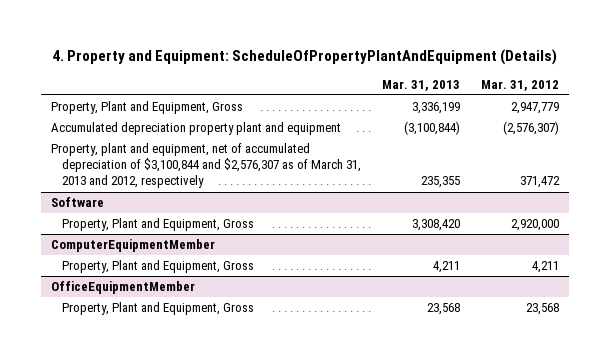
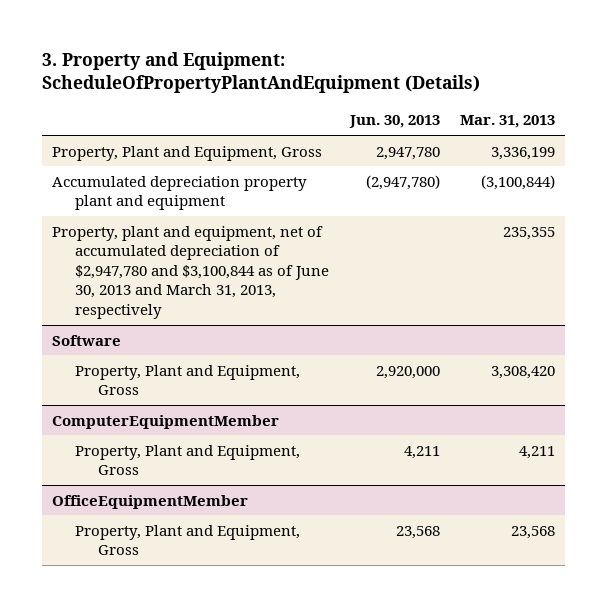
[51,48,557,65] 4. Property and Equipment: ScheduleOfPropertyPlantAndEquipment (Details) -> [42,51,481,94] 3. Property and Equipment: ScheduleOfPropertyPlantAndEquipment (Details)
[480,79,559,91] Mar. 31, 2012 -> none
none -> [348,115,440,129] Jun. 30, 2013
[51,143,361,189] Property, plant and equipment, net of accumulated depreciation of $3,100,844 and $2,576,307 as of March 31, 2013 and 2012, respectively -> [52,225,330,319] Property, plant and equipment, net of accumulated depreciation of $2,947,780 and $3,100,844 as of June 30, 2013 and March 31, 2013, respectively

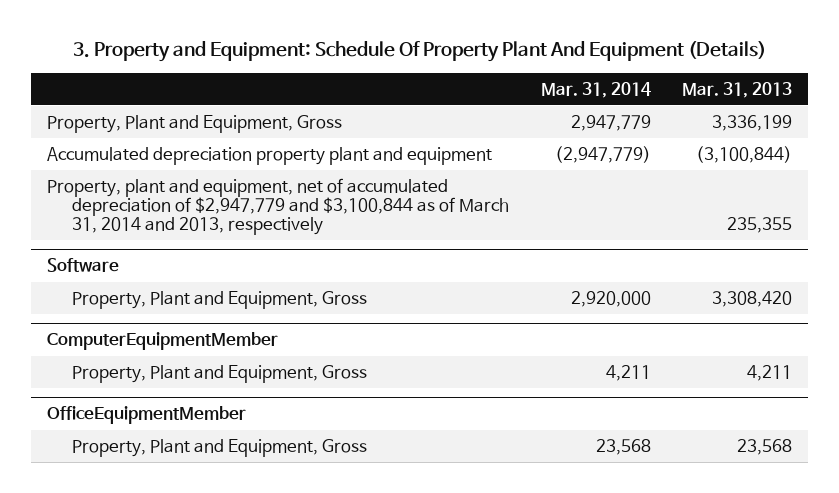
[42,51,481,94] 3. Property and Equipment: ScheduleOfPropertyPlantAndEquipment (Details) -> [73,41,767,63] 3. Property and Equipment: Schedule Of Property Plant And Equipment (Details)
[348,115,440,129] Jun. 30, 2013 -> none
none -> [540,81,651,98] Mar. 31, 2014
[52,225,330,319] Property, plant and equipment, net of accumulated depreciation of $2,947,780 and $3,100,844 as of June 30, 2013 and March 31, 2013, respectively -> [46,177,510,236] Property, plant and equipment, net of accumulated depreciation of $2,947,779 and $3,100,844 as of March 31, 2014 and 2013, respectively

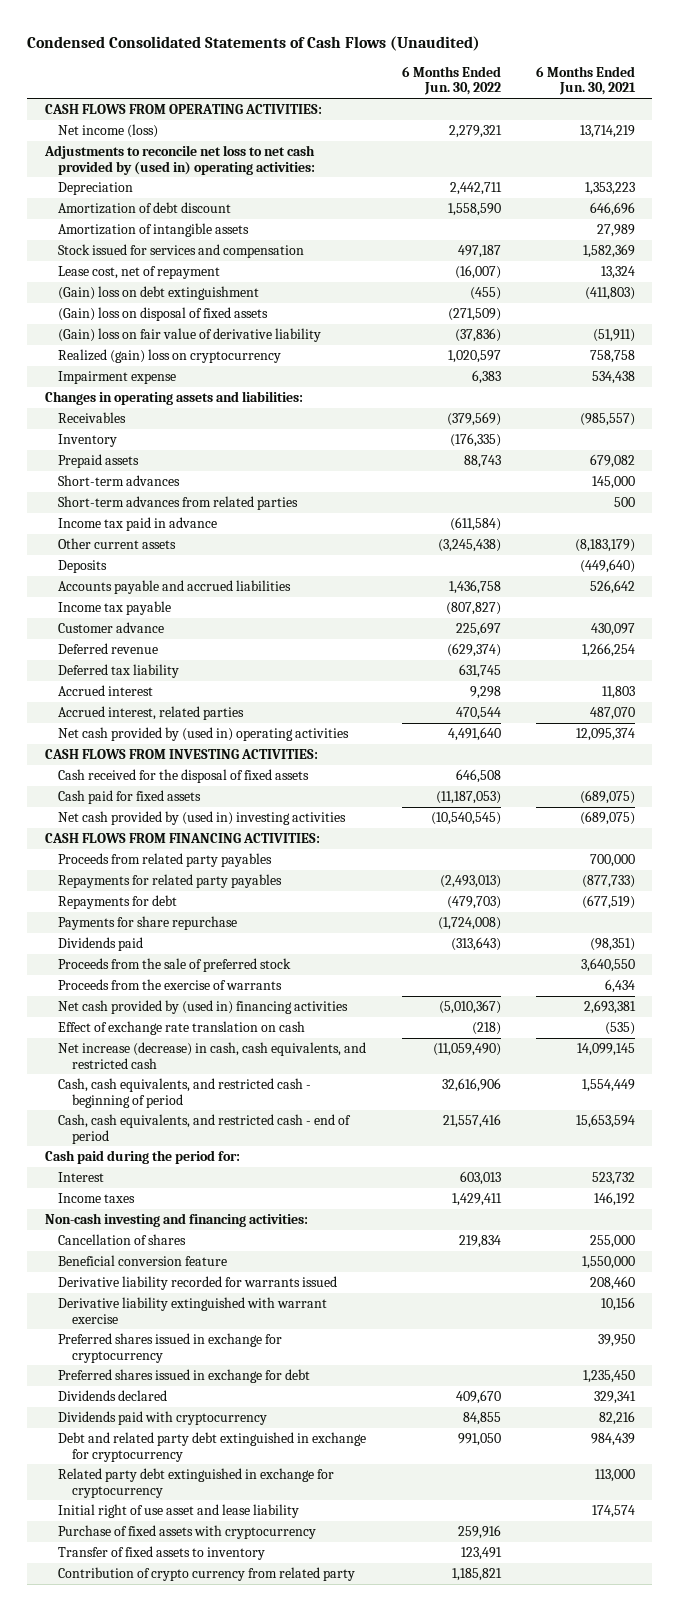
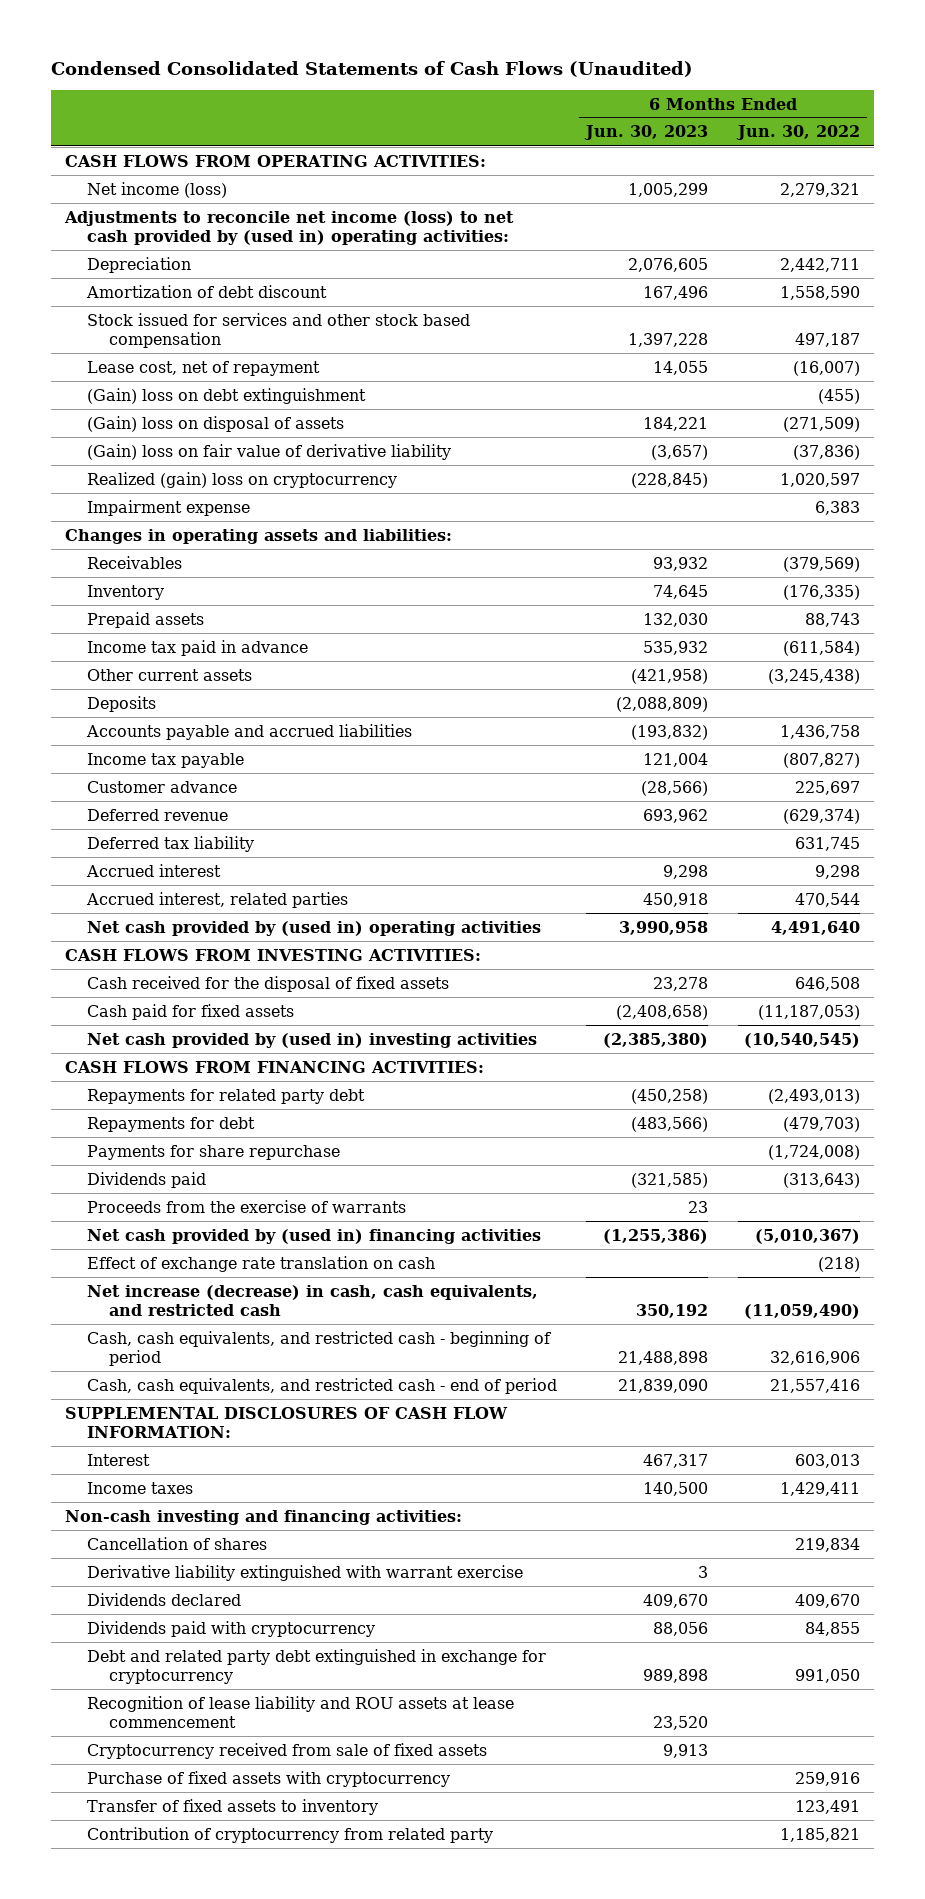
[535,65,636,96] 6 Months Ended Jun. 30, 2021 -> none
none -> [584,125,709,141] Jun. 30, 2023
[44,144,316,175] Adjustments to reconcile net loss to net cash provided by (used in) operating activities: -> [64,210,515,246] Adjustments to reconcile net income (loss) to net cash provided by (used in) operating activities:
[58,222,250,237] Amortization of intangible assets -> none
[58,243,305,258] Stock issued for services and compensation -> [86,312,470,349] Stock issued for services and other stock based compensation
[58,306,269,321] (Gain) loss on disposal of fixed assets -> [86,415,344,432] (Gain) loss on disposal of assets
[58,474,181,486] Short-term advances -> none
[58,495,299,510] Short-term advances from related parties -> none
[58,852,273,867] Proceeds from related party payables -> none
[58,873,283,888] Repayments for related party payables -> [86,1088,365,1104] Repayments for related party debt
[58,957,292,972] Proceeds from the sale of preferred stock -> none
[45,1149,241,1164] Cash paid during the period for: -> none
none -> [65,1406,509,1439] SUPPLEMENTAL DISCLOSURES OF CASH FLOW INFORMATION:
[58,1254,228,1266] Beneficial conversion feature -> none
[58,1275,338,1290] Derivative liability recorded for warrants issued -> none
[58,1332,283,1363] Preferred shares issued in exchange for cryptocurrency -> none
[58,1368,311,1383] Preferred shares issued in exchange for debt -> none
[58,1467,335,1498] Related party debt extinguished in exchange for cryptocurrency -> none
[58,1503,300,1518] Initial right of use asset and lease liability -> none
none -> [86,1695,514,1729] Recognition of lease liability and ROU assets at lease commencement
none -> [86,1742,487,1759] Cryptocurrency received from sale of fixed assets
[58,1566,356,1581] Contribution of crypto currency from related party -> [86,1826,493,1843] Contribution of cryptocurrency from related party

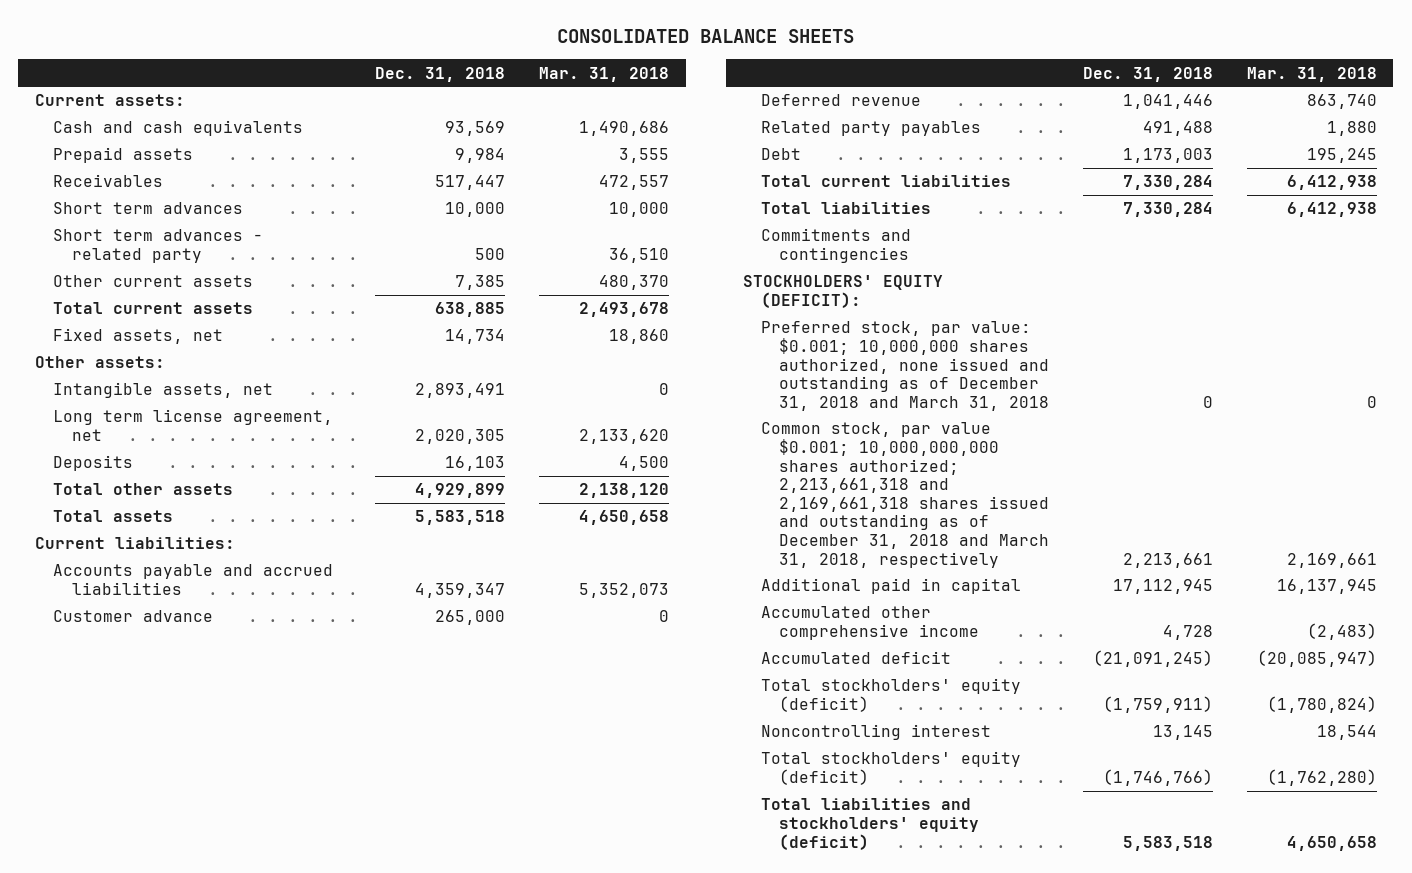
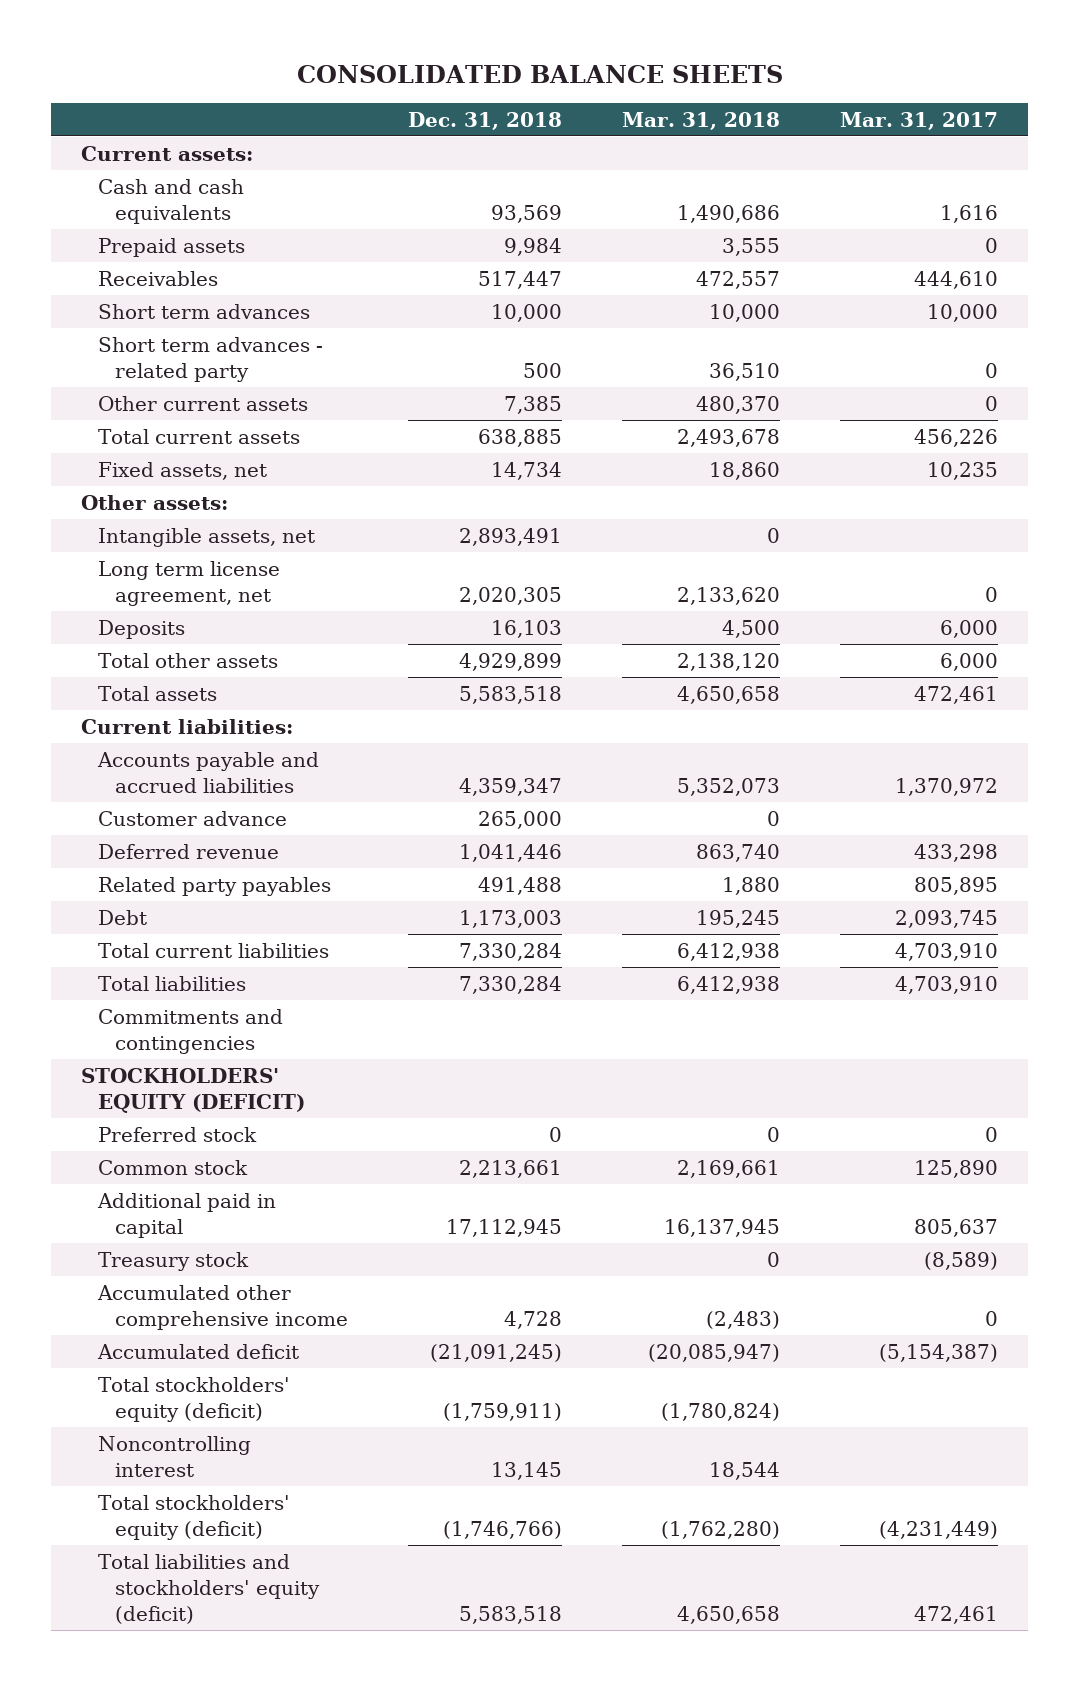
none -> [839,111,998,130] Mar. 31, 2017
[742,275,943,308] STOCKHOLDERS' EQUITY (DEFICIT): -> [81,1067,306,1113] STOCKHOLDERS' EQUITY (DEFICIT)
[761,321,1050,411] Preferred stock, par value: $0.001; 10,000,000 shares authorized, none issued and outstanding as of December 31, 2018 and March 31, 2018 -> [98,1126,258,1142] Preferred stock
[761,422,1050,568] Common stock, par value $0.001; 10,000,000,000 shares authorized; 2,213,661,318 and 2,169,661,318 shares issued and outstanding as of December 31, 2018 and March 31, 2018, respectively -> [98,1159,249,1175] Common stock
none -> [98,1251,250,1271] Treasury stock

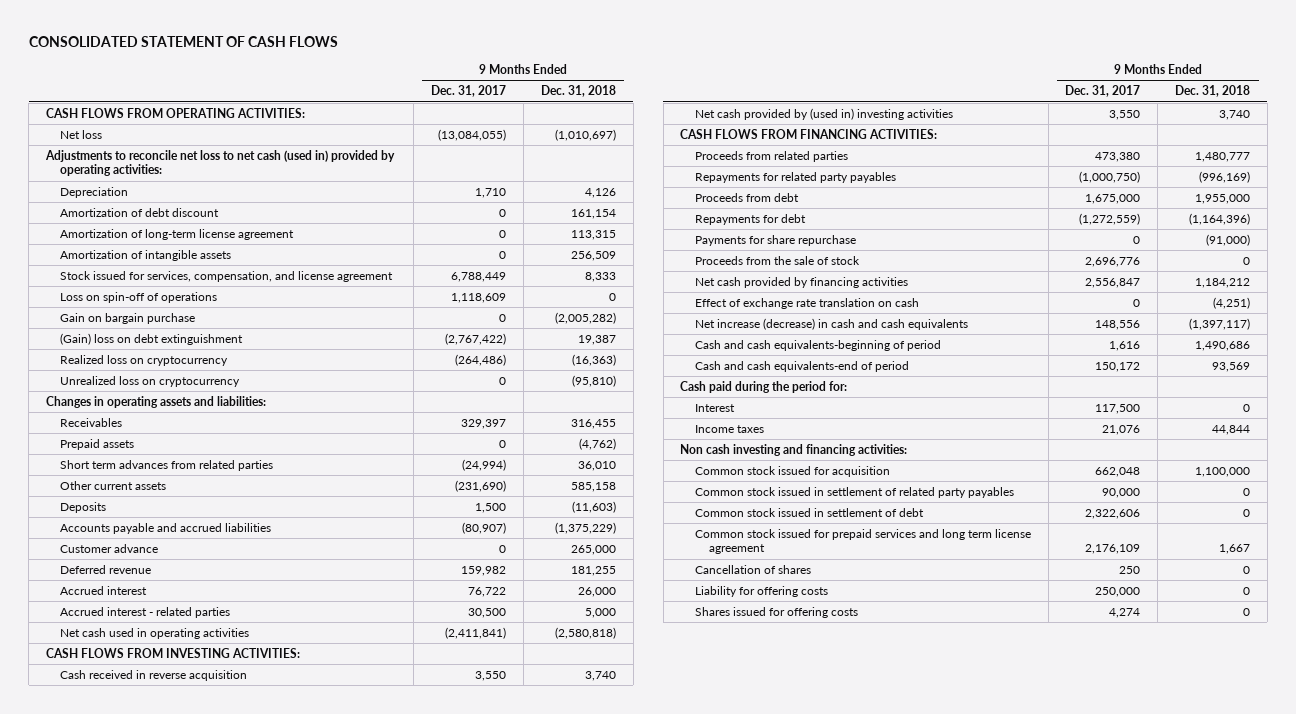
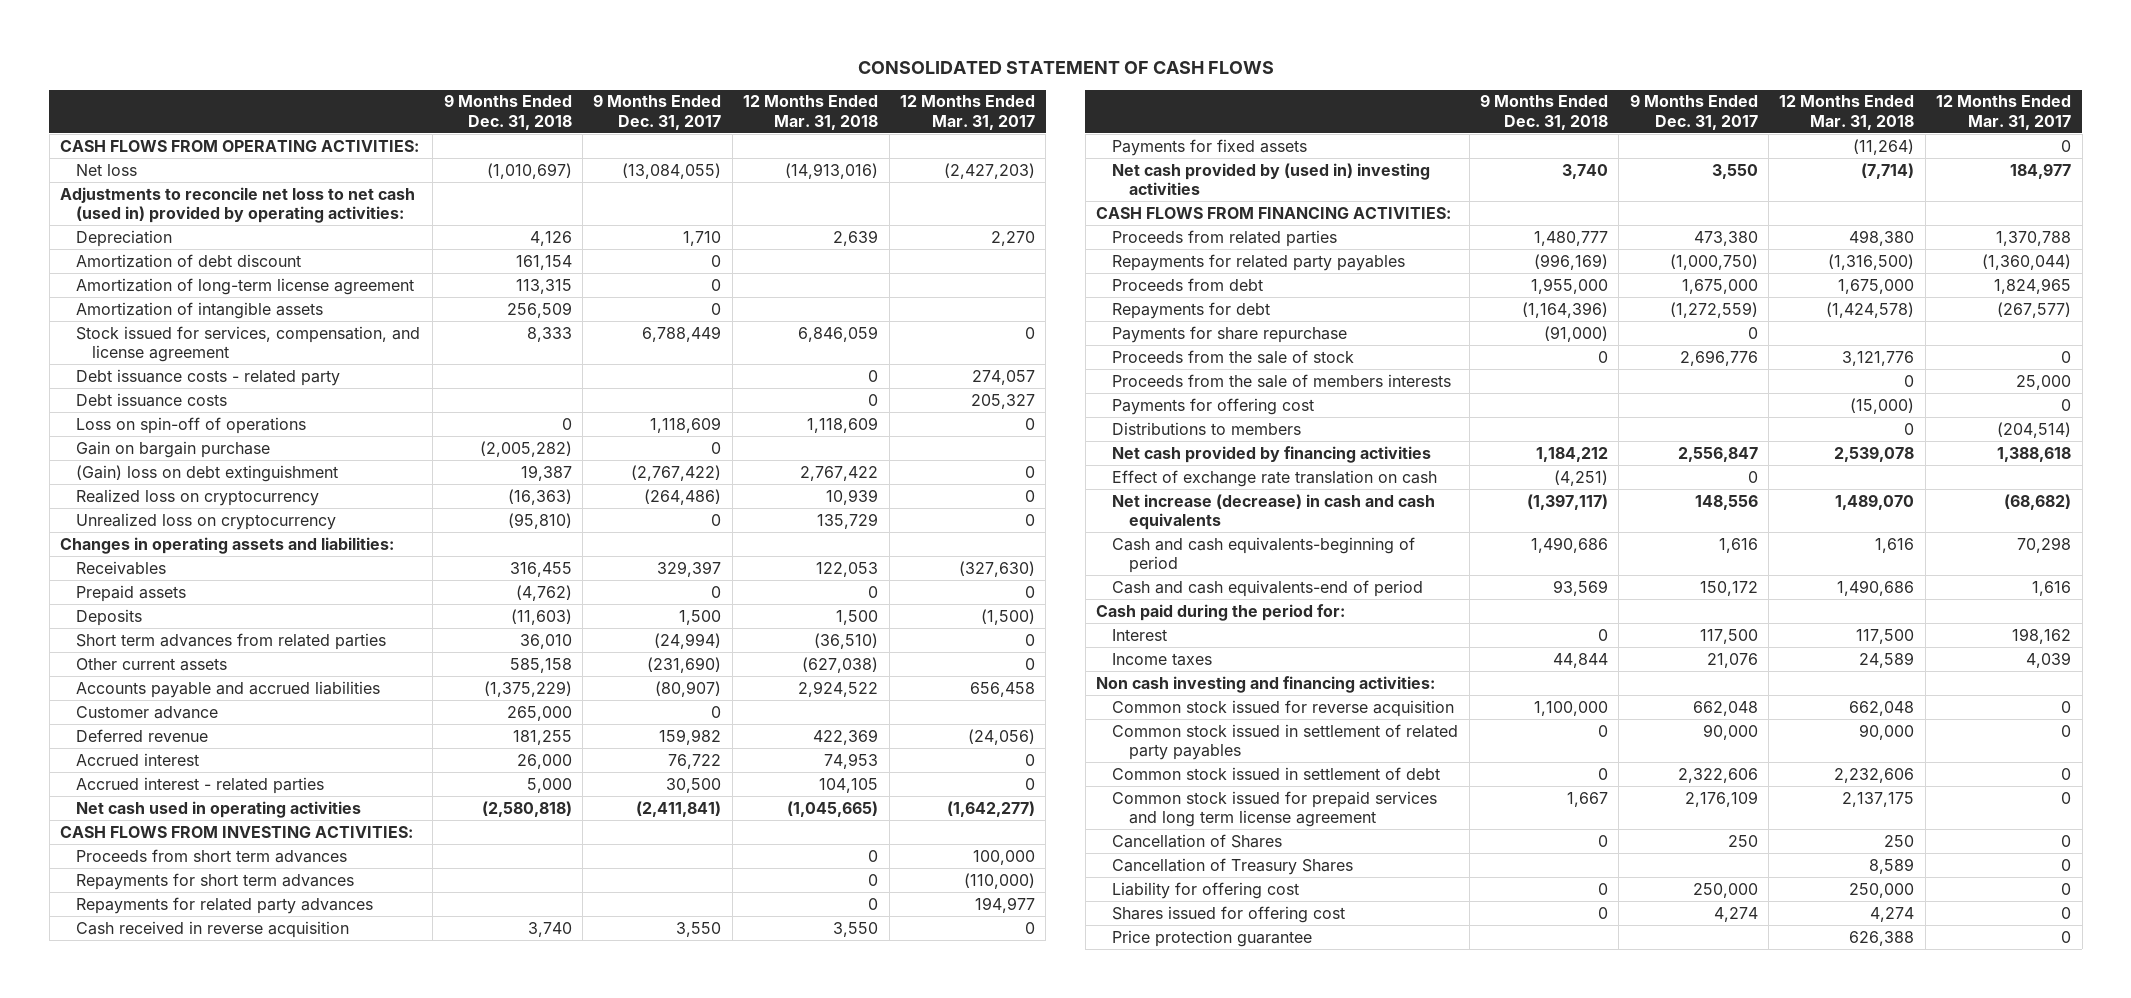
none -> [743,95,879,130] 12 Months Ended Mar. 31, 2018
none -> [899,95,1035,130] 12 Months Ended Mar. 31, 2017
none -> [76,368,341,386] Debt issuance costs - related party
none -> [76,392,228,407] Debt issuance costs
[60,501,107,513] Deposits -> [76,608,143,626] Deposits
none -> [76,848,348,863] Proceeds from short term advances
none -> [76,872,355,890] Repayments for short term advances
none -> [76,896,374,914] Repayments for related party advances
none -> [1112,138,1308,156] Payments for fixed assets
none -> [1112,373,1452,388] Proceeds from the sale of members interests
none -> [1112,397,1315,415] Payments for offering cost
none -> [1112,421,1302,435] Distributions to members
[694,465,890,477] Common stock issued for acquisition -> [1112,699,1455,717] Common stock issued for reverse acquisition
[694,564,811,574] Cancellation of shares -> [1112,833,1283,848] Cancellation of Shares
none -> [1112,857,1354,875] Cancellation of Treasury Shares
[694,585,828,597] Liability for offering costs -> [1112,881,1300,899] Liability for offering cost
[694,606,858,618] Shares issued for offering costs -> [1112,905,1346,923] Shares issued for offering cost
none -> [1112,929,1313,947] Price protection guarantee

